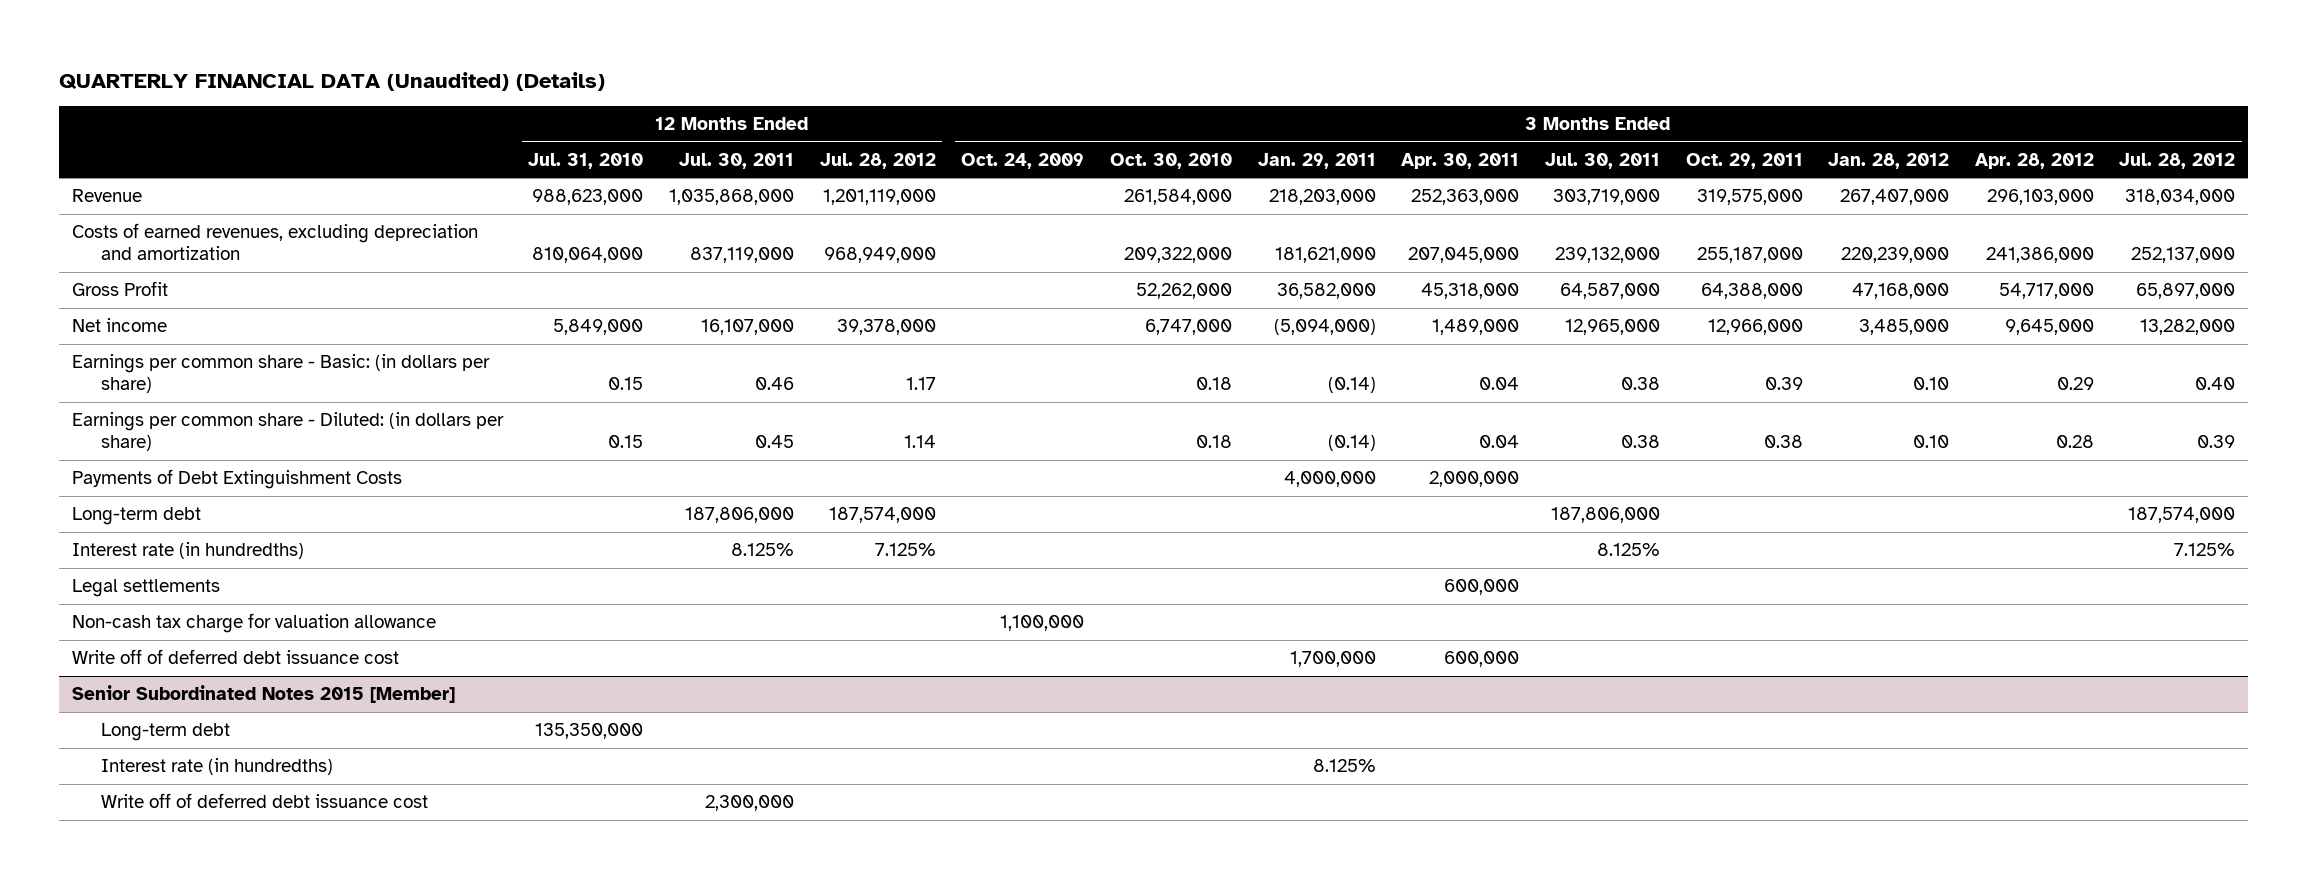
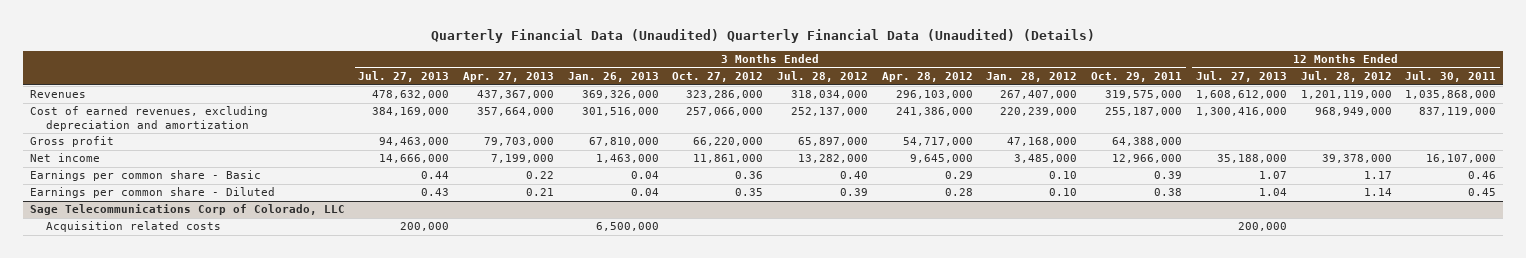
[58,71,605,91] QUARTERLY FINANCIAL DATA (Unaudited) (Details) -> [430,28,1095,43] Quarterly Financial Data (Unaudited) Quarterly Financial Data (Unaudited) (Details)
[528,152,644,169] Jul. 31, 2010 -> none
[961,152,1085,169] Oct. 24, 2009 -> none
[1109,152,1232,169] Oct. 30, 2010 -> none
[1257,152,1376,169] Jan. 29, 2011 -> none
[1401,152,1520,169] Apr. 30, 2011 -> none
[1544,152,1660,169] Jul. 30, 2011 -> none
none -> [358,71,450,83] Jul. 27, 2013
none -> [463,72,555,83] Apr. 27, 2013
none -> [567,72,659,83] Jan. 26, 2013
none -> [672,72,764,83] Oct. 27, 2012
none -> [1195,71,1287,83] Jul. 27, 2013
[71,189,142,203] Revenue -> [29,90,86,99] Revenues
[71,223,478,261] Costs of earned revenues, excluding depreciation and amortization -> [29,106,268,132] Cost of earned revenues, excluding depreciation and amortization
[71,281,168,297] Gross Profit -> [29,136,114,148] Gross profit
[71,469,402,490] Payments of Debt Extinguishment Costs -> none
[71,507,201,526] Long-term debt -> none
[71,542,304,560] Interest rate (in hundredths) -> none
[71,579,220,598] Legal settlements -> none
[71,613,436,634] Non-cash tax charge for valuation allowance -> none
[71,649,399,665] Write off of deferred debt issuance cost -> none
[71,685,455,704] Senior Subordinated Notes 2015 [Member] -> none
[101,723,231,742] Long-term debt -> none
[101,758,334,776] Interest rate (in hundredths) -> none
[101,793,429,809] Write off of deferred debt issuance cost -> none
[71,354,490,394] Earnings per common share - Basic: (in dollars per share) -> [29,170,261,182] Earnings per common share - Basic
[71,412,504,452] Earnings per common share - Diluted: (in dollars per share) -> [29,187,275,199] Earnings per common share - Diluted
none -> [29,204,345,216] Sage Telecommunications Corp of Colorado, LLC
none -> [46,221,222,233] Acquisition related costs

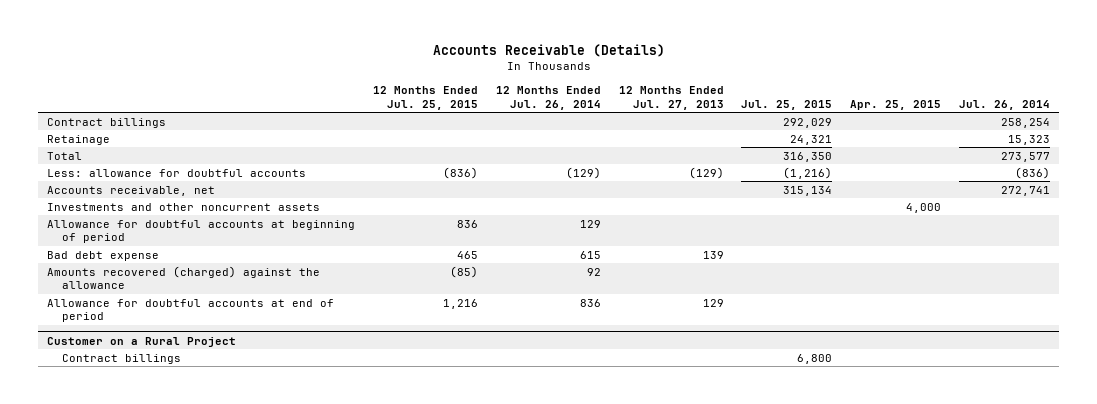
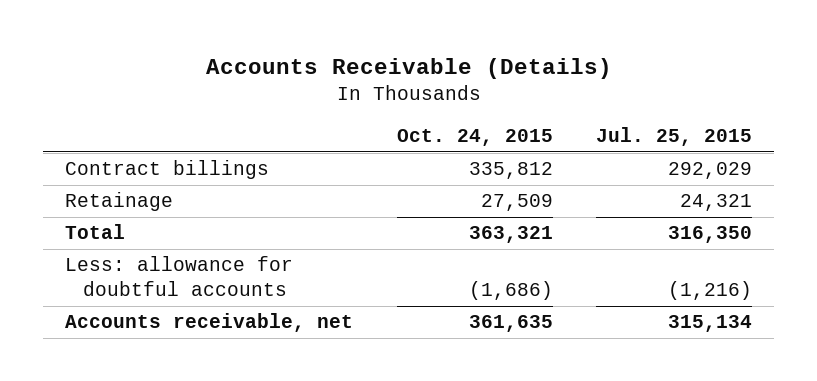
[372,86,478,110] 12 Months Ended Jul. 25, 2015 -> none
[495,86,601,110] 12 Months Ended Jul. 26, 2014 -> none
[618,86,724,110] 12 Months Ended Jul. 27, 2013 -> none
[850,99,942,110] Apr. 25, 2015 -> none
[959,99,1051,110] Jul. 26, 2014 -> none
none -> [396,129,553,147] Oct. 24, 2015
[46,202,320,211] Investments and other noncurrent assets -> none
[46,219,355,244] Allowance for doubtful accounts at beginning of period -> none
[46,250,159,261] Bad debt expense -> none
[46,265,320,290] Amounts recovered (charged) against the allowance -> none
[46,298,334,323] Allowance for doubtful accounts at end of period -> none
[46,336,236,347] Customer on a Rural Project -> none
[61,353,181,364] Contract billings -> none

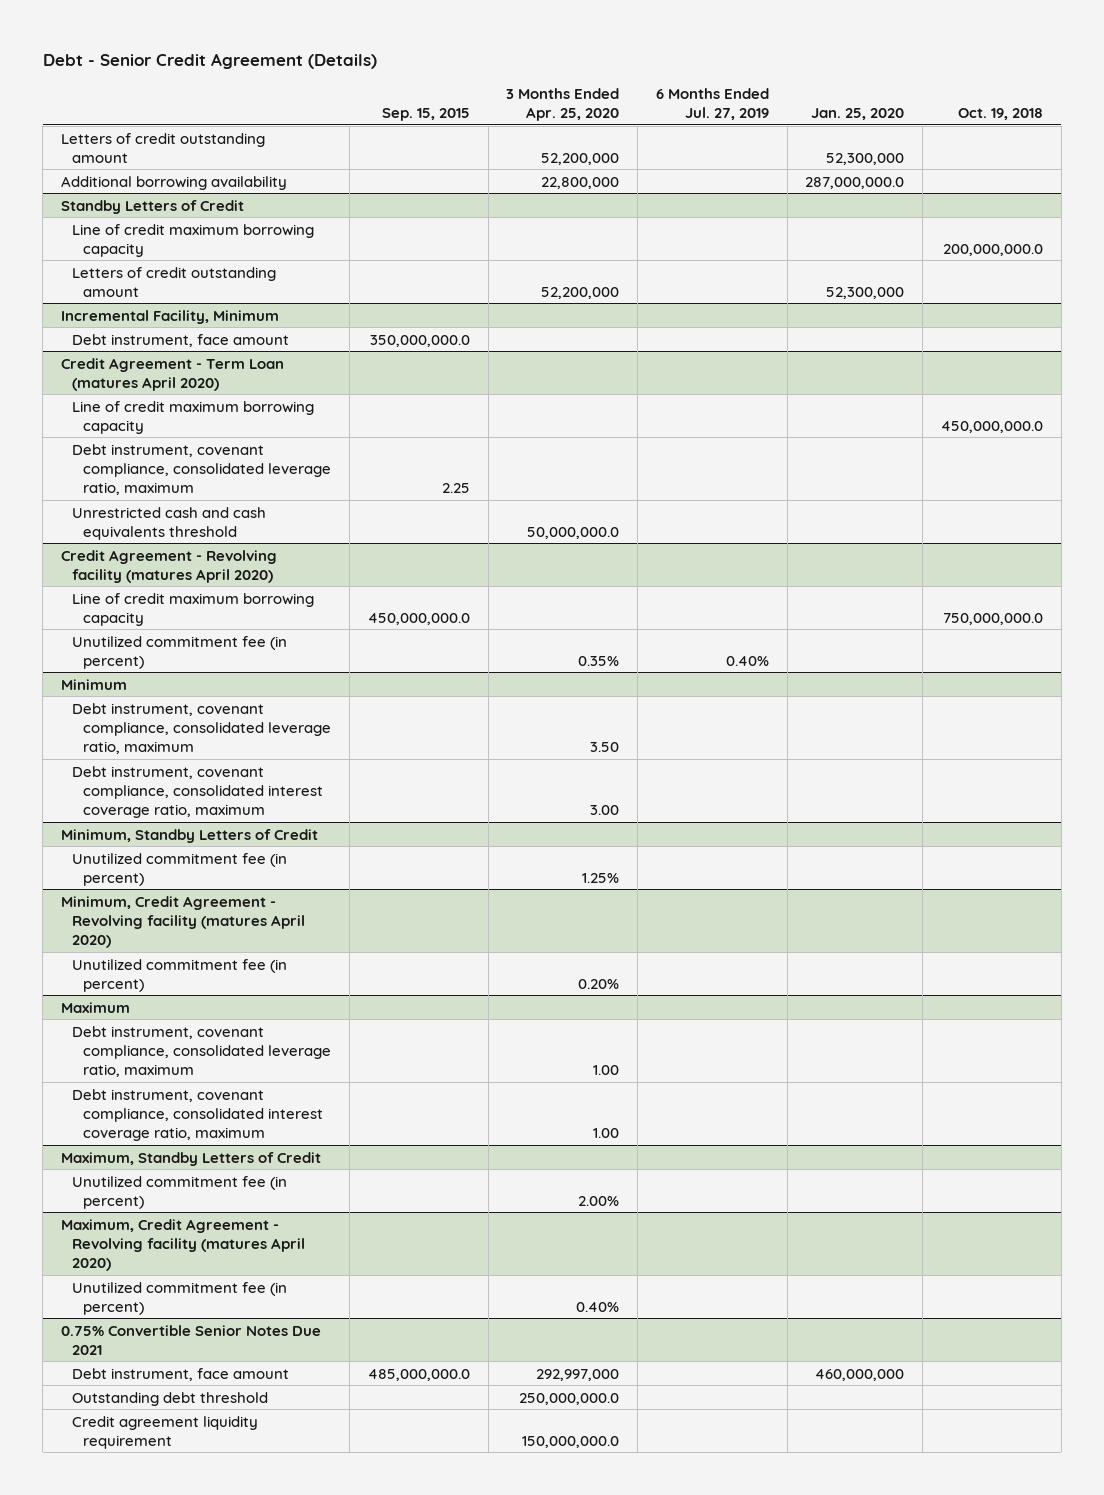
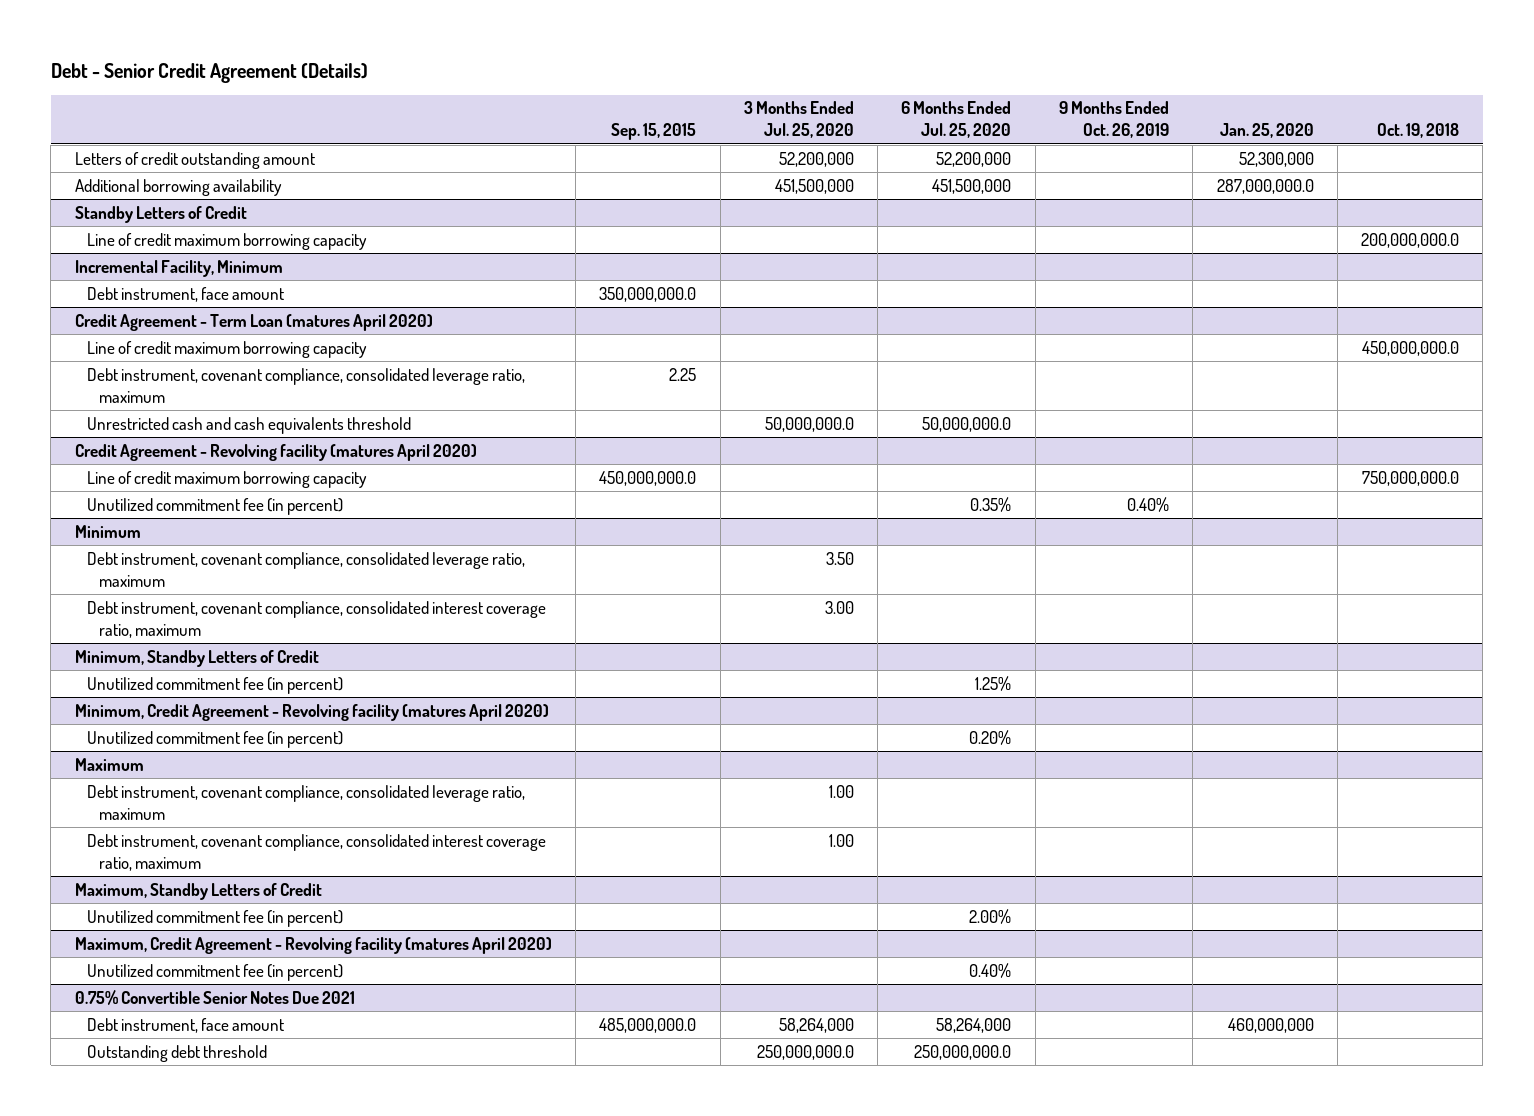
[506,87,620,121] 3 Months Ended Apr. 25, 2020 -> none
[655,87,769,120] 6 Months Ended Jul. 27, 2019 -> none
none -> [743,101,854,139] 3 Months Ended Jul. 25, 2020
none -> [901,101,1012,139] 6 Months Ended Jul. 25, 2020
none -> [1059,101,1170,139] 9 Months Ended Oct. 26, 2019
[72,266,277,297] Letters of credit outstanding amount -> none
[72,1415,259,1449] Credit agreement liquidity requirement -> none

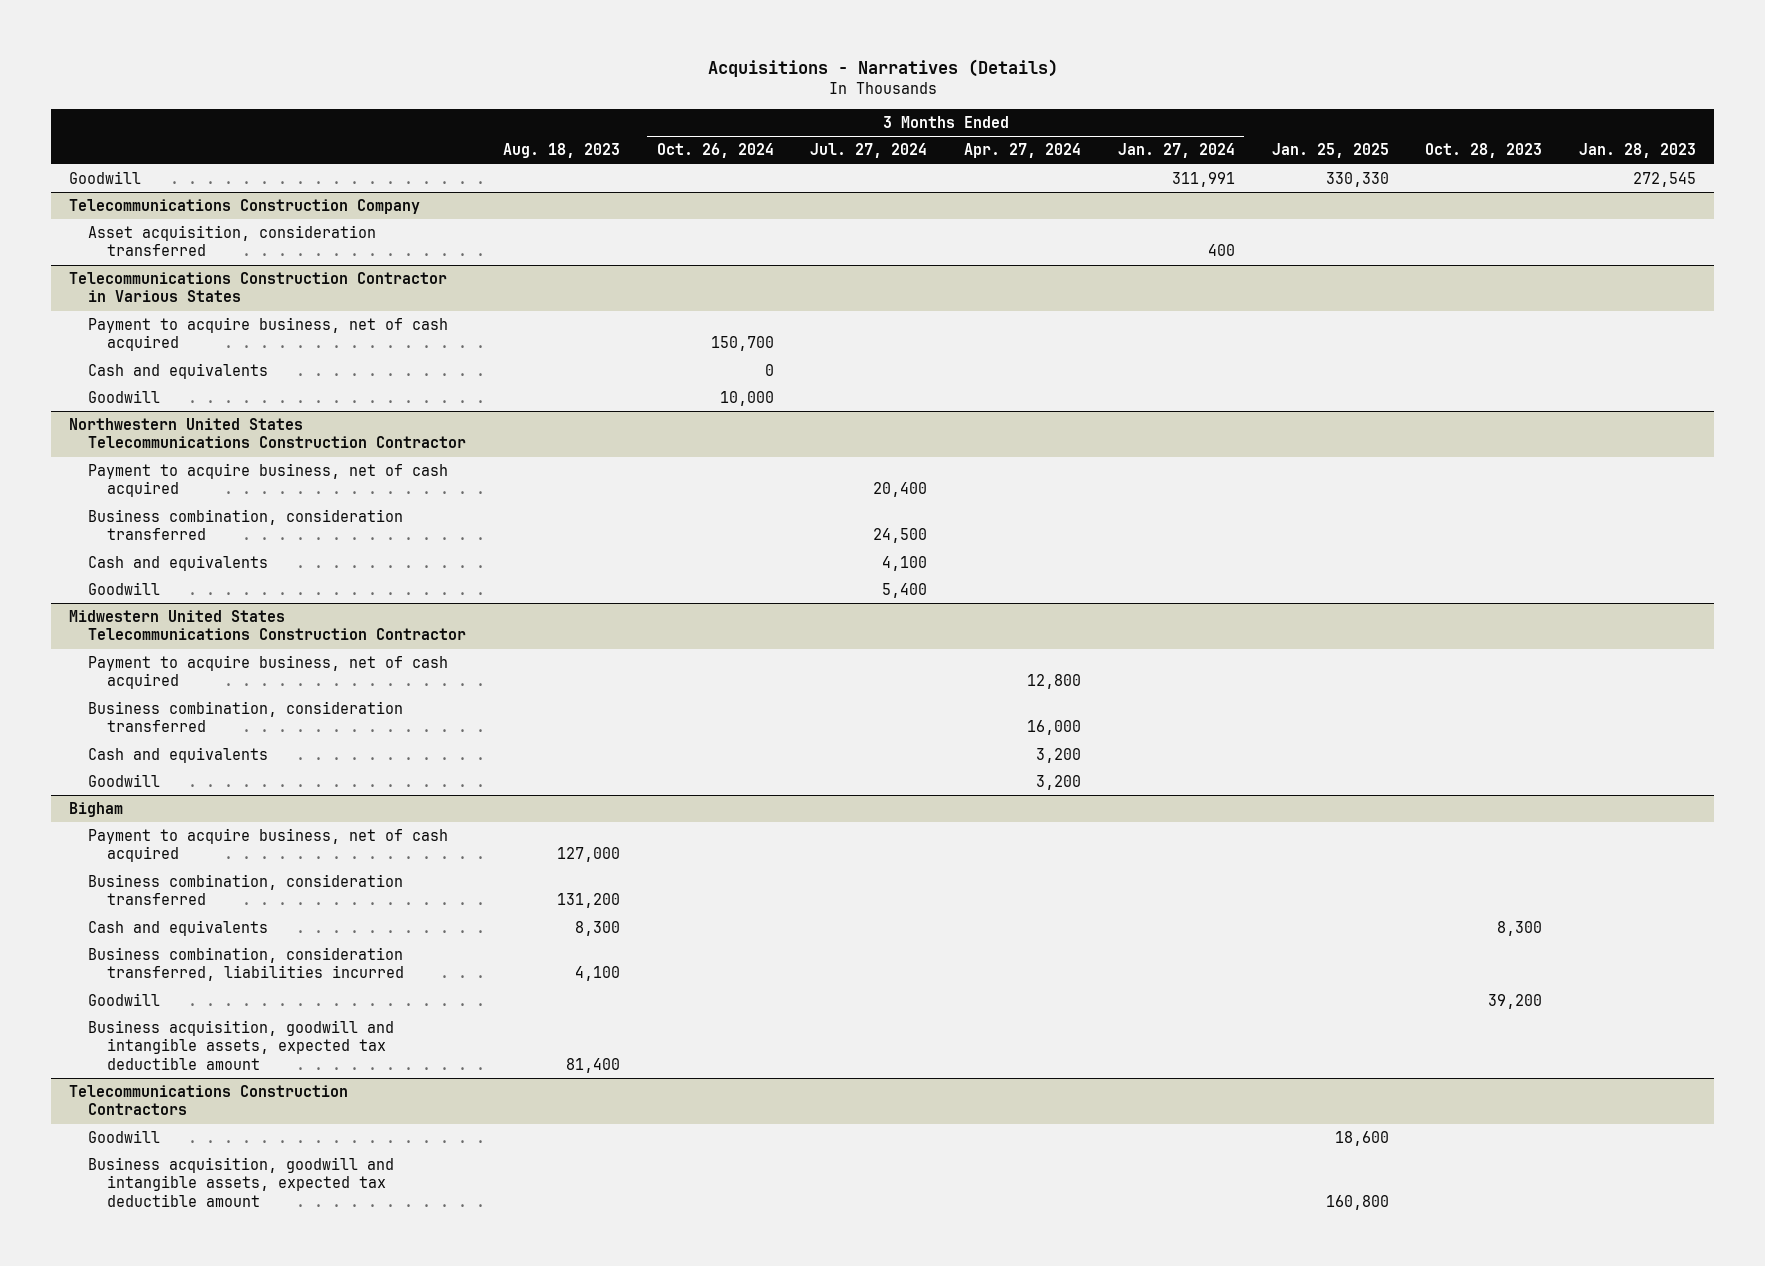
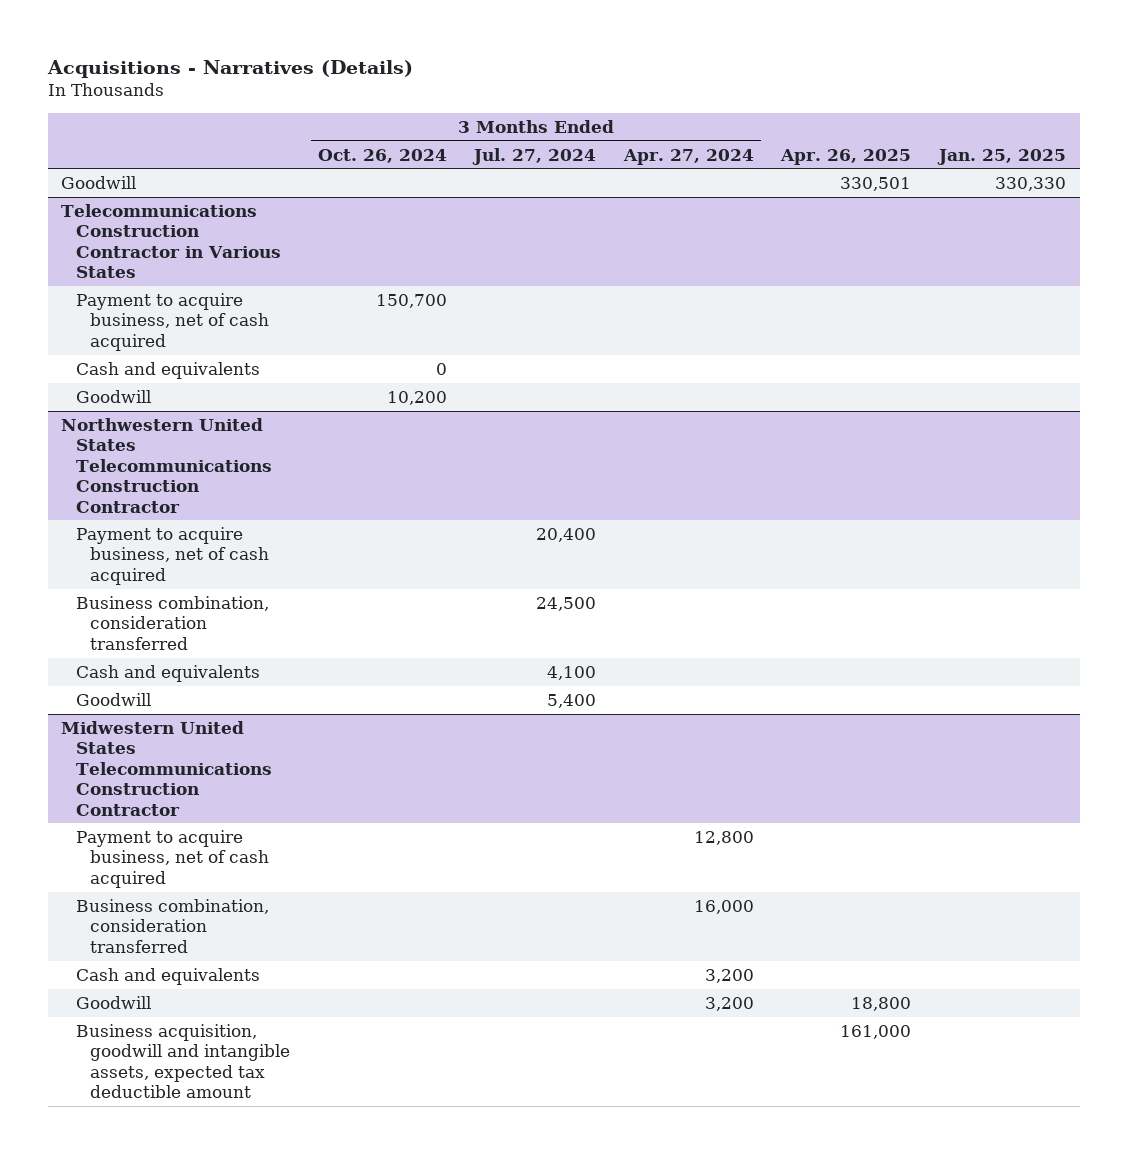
[502,143,620,159] Aug. 18, 2023 -> none
[1117,143,1235,159] Jan. 27, 2024 -> none
[1425,143,1543,159] Oct. 28, 2023 -> none
[1578,143,1696,159] Jan. 28, 2023 -> none
none -> [780,148,912,165] Apr. 26, 2025
[69,199,421,215] Telecommunications Construction Company -> none
[88,225,377,257] Asset acquisition, consideration transferred -> none
[719,391,774,407] 10,000 -> [386,391,447,406] 10,200
[69,802,124,818] Bigham -> none
[88,828,449,863] Payment to acquire business, net of cash acquired -> none
[88,874,404,906] Business combination, consideration transferred -> none
[88,920,269,937] Cash and equivalents -> none
[88,947,404,982] Business combination, consideration transferred, liabilities incurred -> none
[88,993,161,1007] Goodwill -> none
[88,1020,395,1070] Business acquisition, goodwill and intangible assets, expected tax deductible amount -> none
[69,1085,349,1116] Telecommunications Construction Contractors -> none
[88,1130,161,1144] Goodwill -> none
[88,1157,395,1207] Business acquisition, goodwill and intangible assets, expected tax deductible amount -> none
none -> [75,1024,290,1099] Business acquisition, goodwill and intangible assets, expected tax deductible amount

